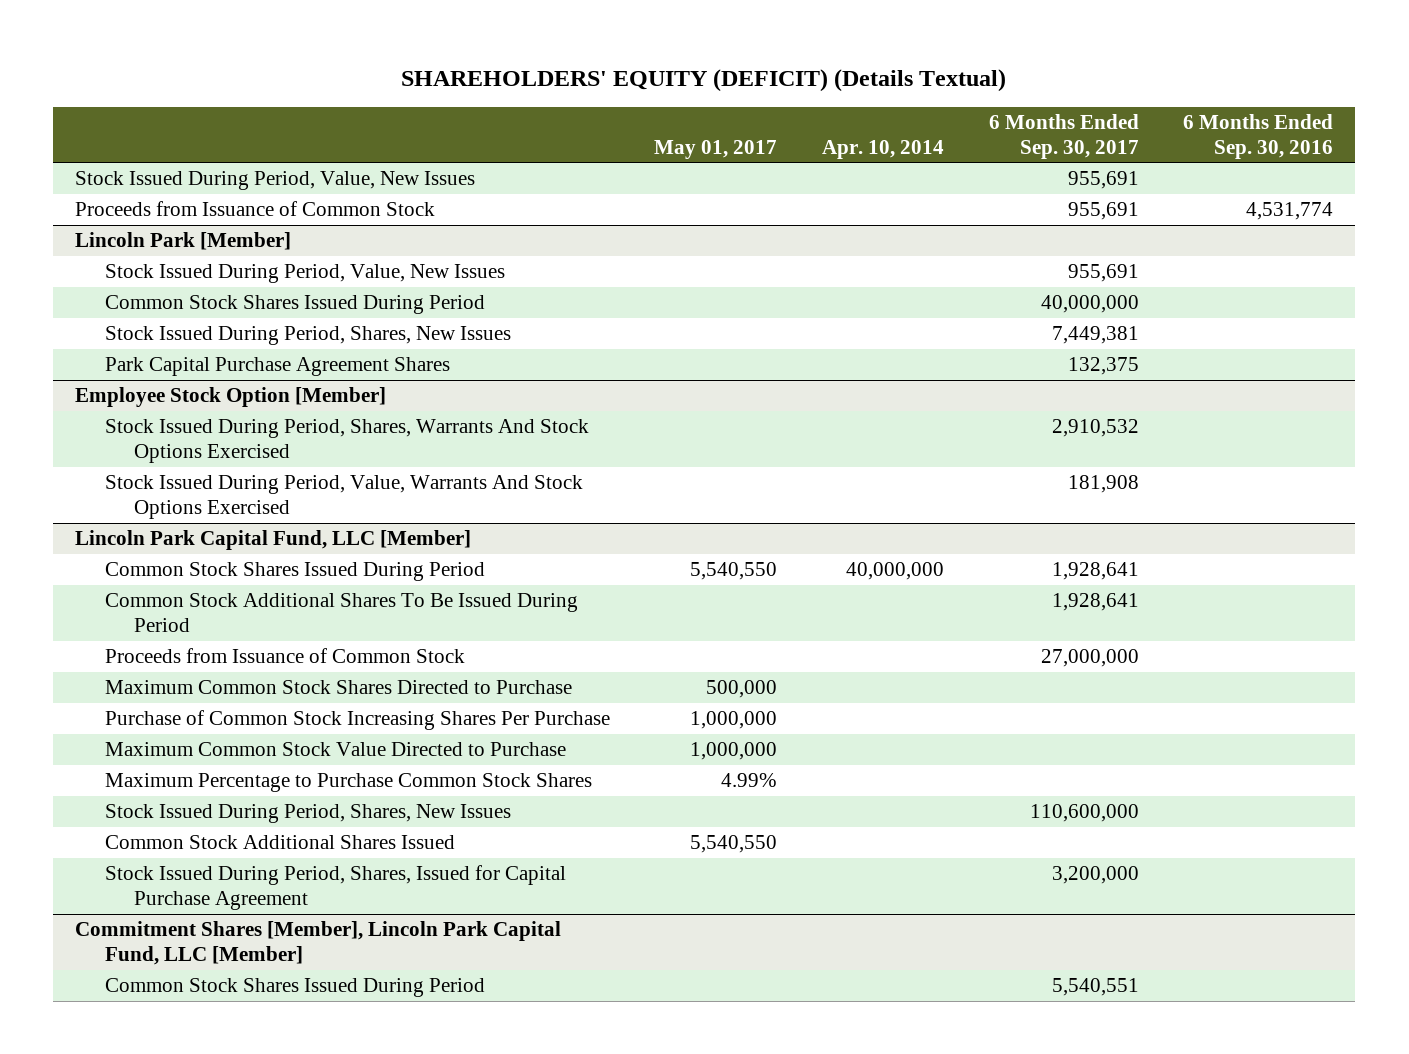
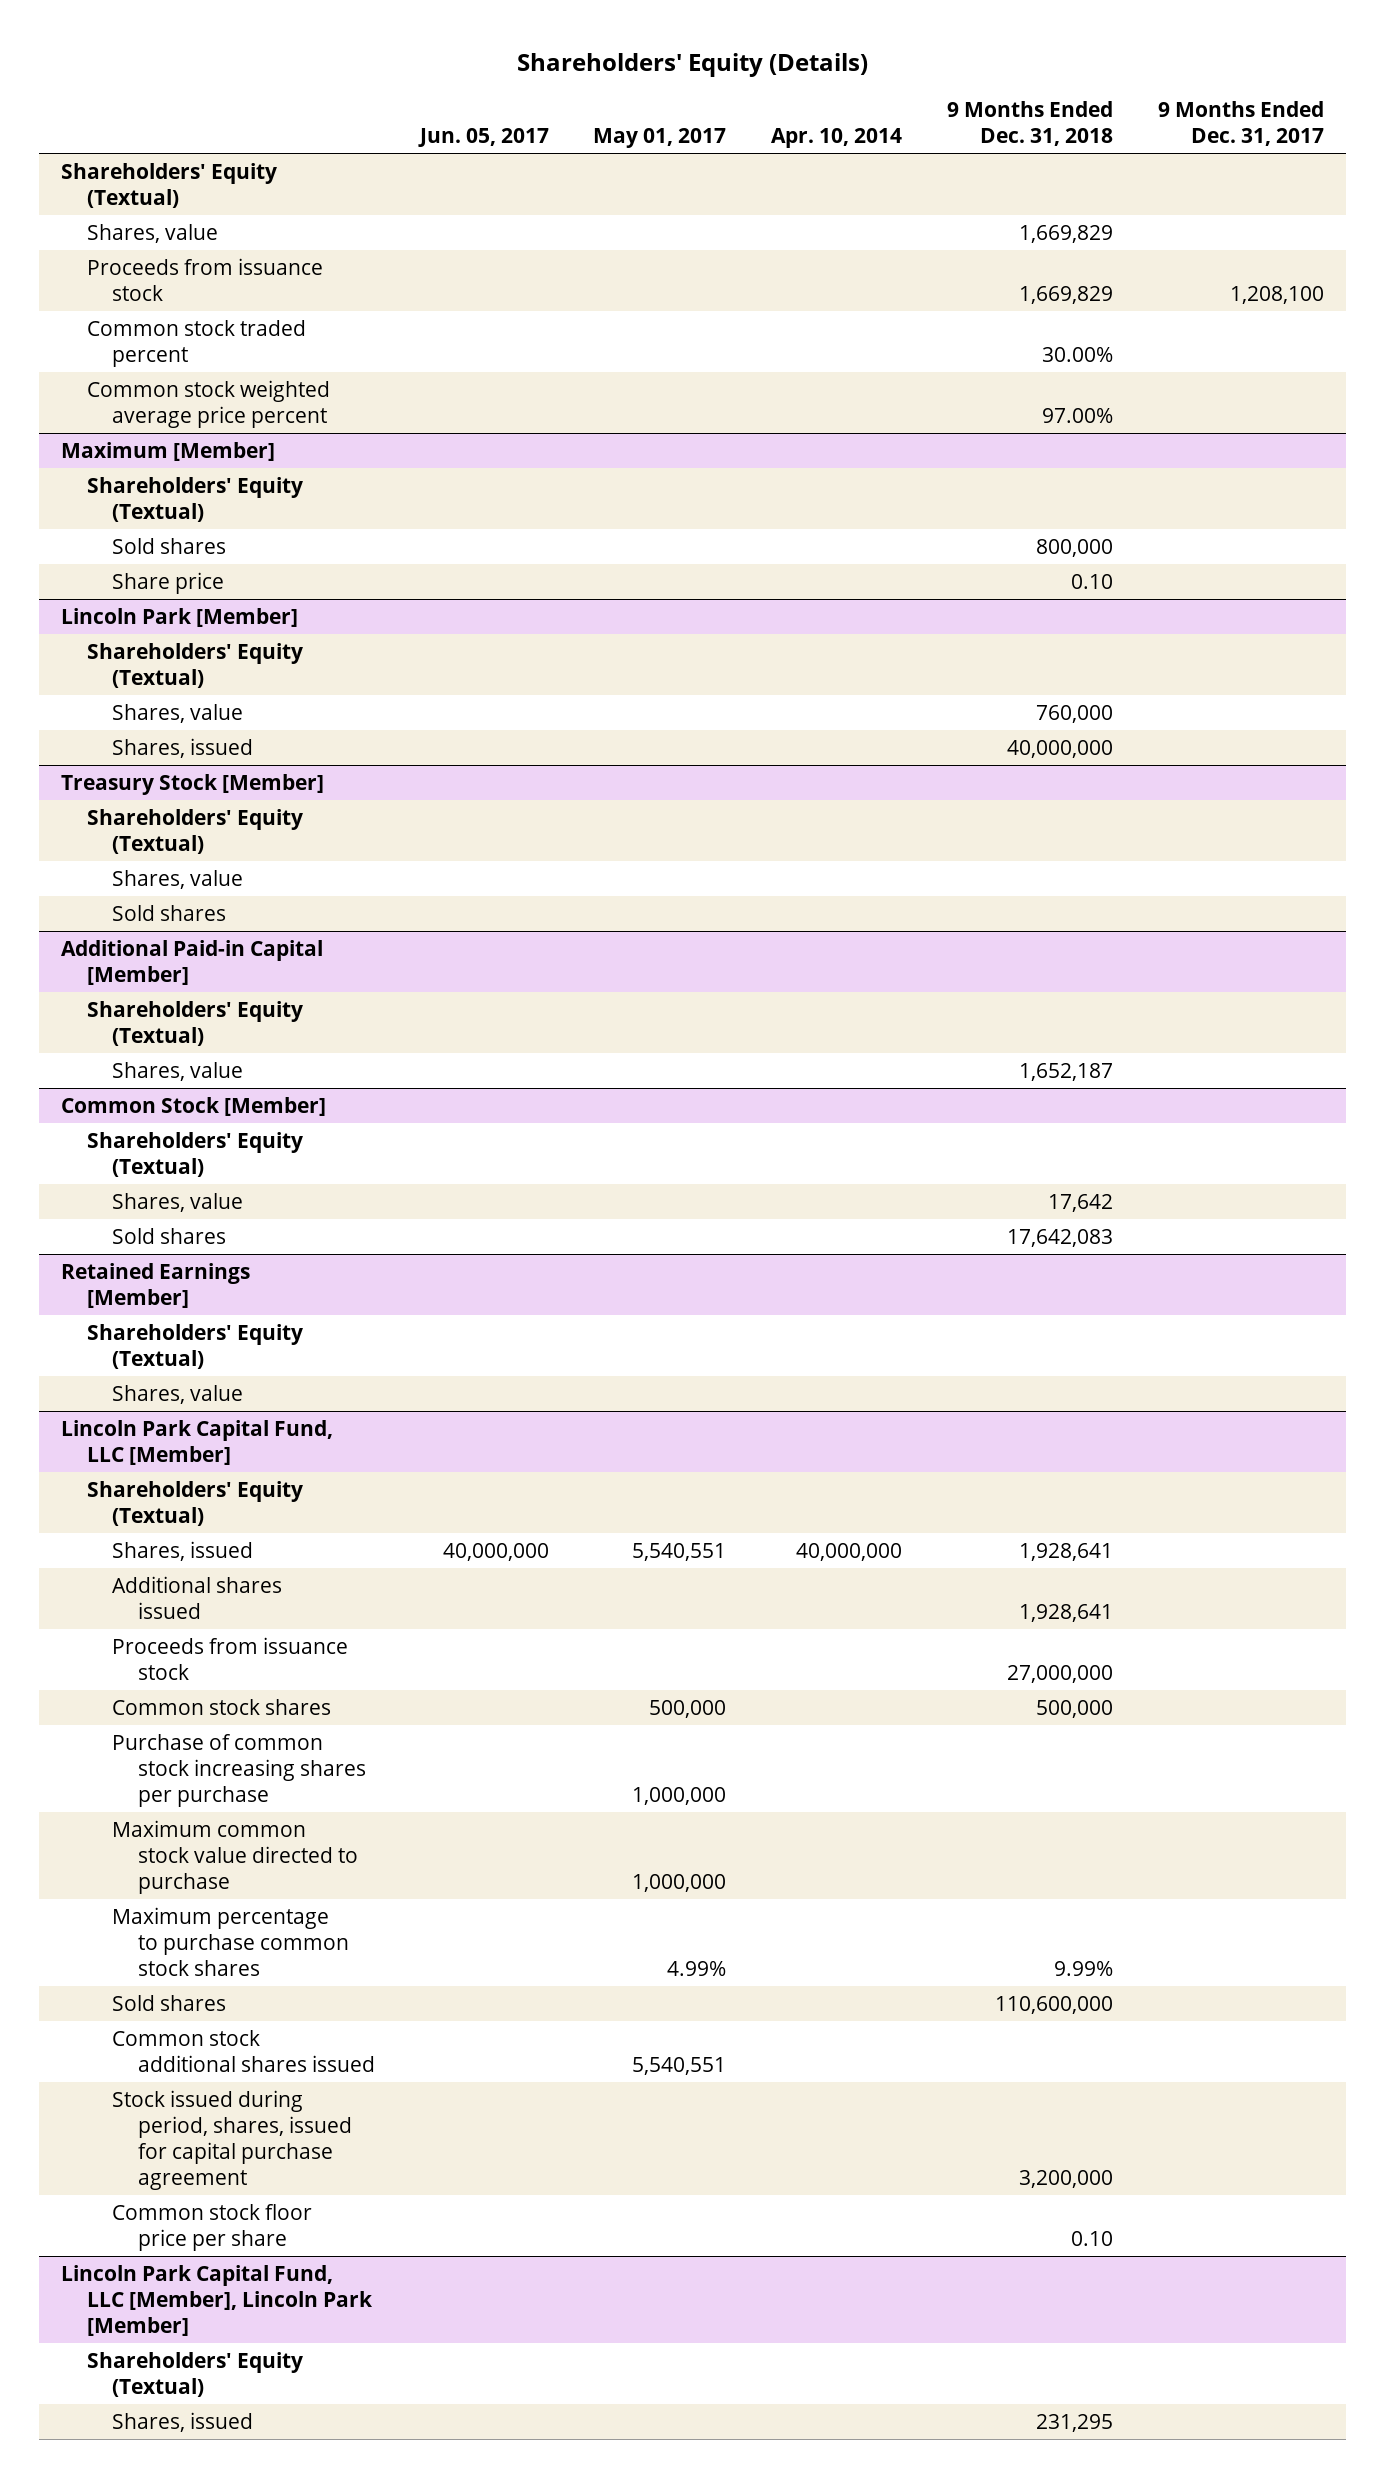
[401,68,1007,92] SHAREHOLDERS' EQUITY (DEFICIT) (Details Textual) -> [516,53,868,78] Shareholders' Equity (Details)
[988,113,1139,159] 6 Months Ended Sep. 30, 2017 -> none
[1183,113,1334,159] 6 Months Ended Sep. 30, 2016 -> none
none -> [417,128,549,148] Jun. 05, 2017
none -> [947,100,1114,147] 9 Months Ended Dec. 31, 2018
none -> [1158,100,1325,147] 9 Months Ended Dec. 31, 2017
none -> [61,162,278,208] Shareholders' Equity (Textual)
[75,171,476,191] Stock Issued During Period, Value, New Issues -> [86,223,218,243] Shares, value
[75,201,436,217] Proceeds from Issuance of Common Stock -> [86,257,323,301] Proceeds from issuance stock
none -> [86,319,306,367] Common stock traded percent
none -> [86,379,330,428] Common stock weighted average price percent
none -> [61,441,276,461] Maximum [Member]
none -> [86,476,303,522] Shareholders' Equity (Textual)
none -> [112,537,227,554] Sold shares
none -> [112,571,225,594] Share price
[104,326,511,346] Stock Issued During Period, Shares, New Issues -> none
[104,357,450,377] Park Capital Purchase Agreement Shares -> none
[75,387,387,408] Employee Stock Option [Member] -> none
[104,419,589,464] Stock Issued During Period, Shares, Warrants And Stock Options Exercised -> none
[104,475,583,520] Stock Issued During Period, Value, Warrants And Stock Options Exercised -> none
none -> [86,642,303,688] Shareholders' Equity (Textual)
[104,264,505,284] Stock Issued During Period, Value, New Issues -> [112,703,244,723] Shares, value
[104,295,485,315] Common Stock Shares Issued During Period -> [112,737,254,758] Shares, issued
none -> [61,773,325,795] Treasury Stock [Member]
none -> [86,808,303,854] Shareholders' Equity (Textual)
none -> [112,869,244,889] Shares, value
none -> [112,904,227,921] Sold shares
none -> [61,939,324,985] Additional Paid-in Capital [Member]
none -> [86,1000,303,1046] Shareholders' Equity (Textual)
none -> [112,1061,244,1081] Shares, value
none -> [61,1096,327,1116] Common Stock [Member]
none -> [86,1131,303,1177] Shareholders' Equity (Textual)
none -> [112,1192,244,1212] Shares, value
none -> [112,1227,227,1244] Sold shares
none -> [61,1262,251,1308] Retained Earnings [Member]
none -> [86,1323,303,1369] Shareholders' Equity (Textual)
none -> [112,1384,244,1404] Shares, value
none -> [86,1480,303,1526] Shareholders' Equity (Textual)
[104,562,485,582] Common Stock Shares Issued During Period -> [112,1540,254,1561] Shares, issued
[690,562,778,581] 5,540,550 -> [632,1542,727,1561] 5,540,551
[104,593,578,633] Common Stock Additional Shares To Be Issued During Period -> [112,1575,283,1619] Additional shares issued
[104,648,465,664] Proceeds from Issuance of Common Stock -> [112,1636,349,1680] Proceeds from issuance stock
[104,680,572,695] Maximum Common Stock Shares Directed to Purchase -> [112,1698,332,1715] Common stock shares
[104,710,610,731] Purchase of Common Stock Increasing Shares Per Purchase -> [112,1733,366,1807] Purchase of common stock increasing shares per purchase
[104,742,566,757] Maximum Common Stock Value Directed to Purchase -> [112,1819,358,1894] Maximum common stock value directed to purchase
[104,773,592,793] Maximum Percentage to Purchase Common Stock Shares -> [112,1906,349,1976] Maximum percentage to purchase common stock shares
[104,804,511,824] Stock Issued During Period, Shares, New Issues -> [112,1994,227,2011] Sold shares
[104,835,455,850] Common Stock Additional Shares Issued -> [112,2029,375,2072] Common stock additional shares issued
[690,835,778,854] 5,540,550 -> [632,2056,727,2075] 5,540,551
[104,865,566,911] Stock Issued During Period, Shares, Issued for Capital Purchase Agreement -> [112,2089,352,2191] Stock issued during period, shares, issued for capital purchase agreement
none -> [112,2203,313,2251] Common stock floor price per share
[75,921,562,966] Commitment Shares [Member], Lincoln Park Capital Fund, LLC [Member] -> [61,2264,373,2336] Lincoln Park Capital Fund, LLC [Member], Lincoln Park [Member]
none -> [86,2351,303,2397] Shareholders' Equity (Textual)
[104,978,485,998] Common Stock Shares Issued During Period -> [112,2411,254,2432] Shares, issued

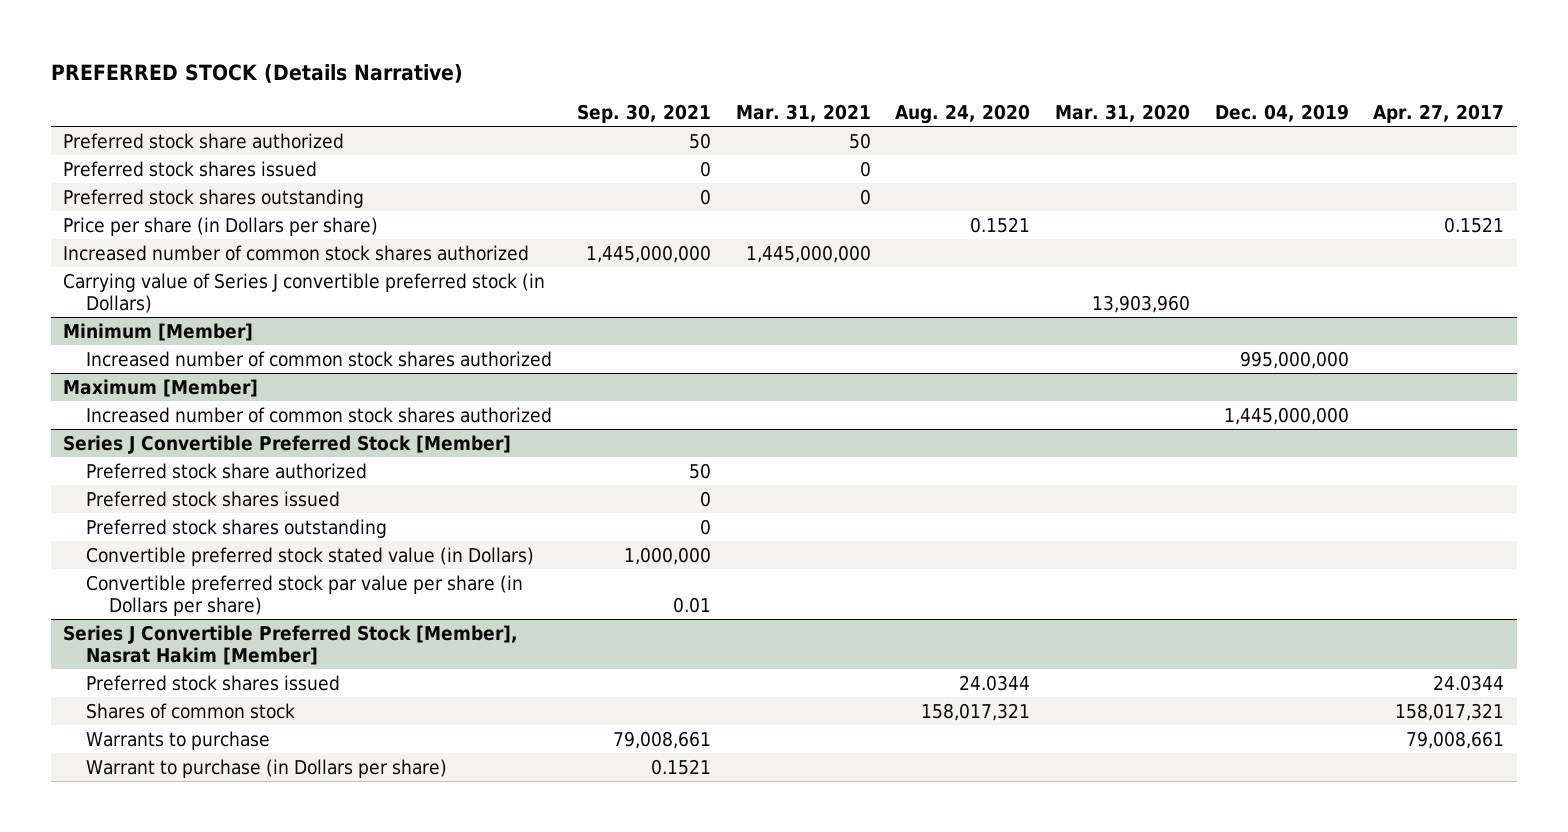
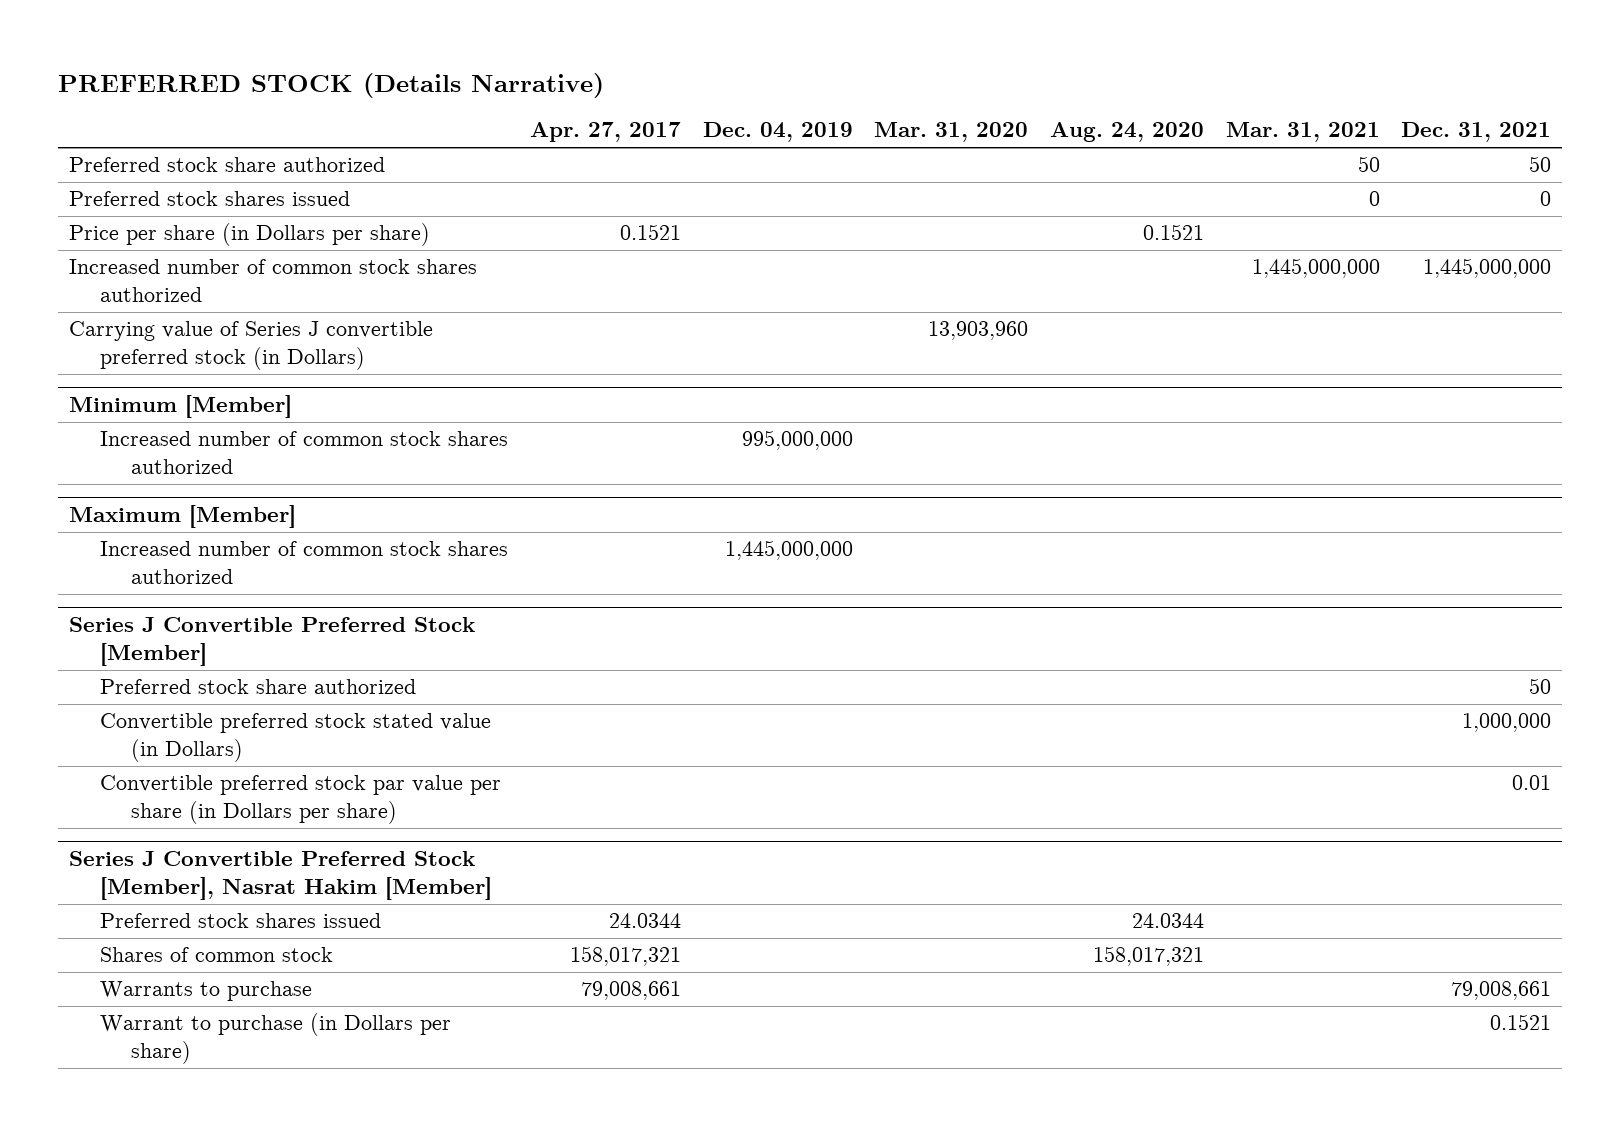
[576,103,711,123] Sep. 30, 2021 -> none
none -> [1401,122,1552,143] Dec. 31, 2021
[63,188,365,208] Preferred stock shares outstanding -> none
[86,490,341,507] Preferred stock shares issued -> none
[86,518,388,538] Preferred stock shares outstanding -> none

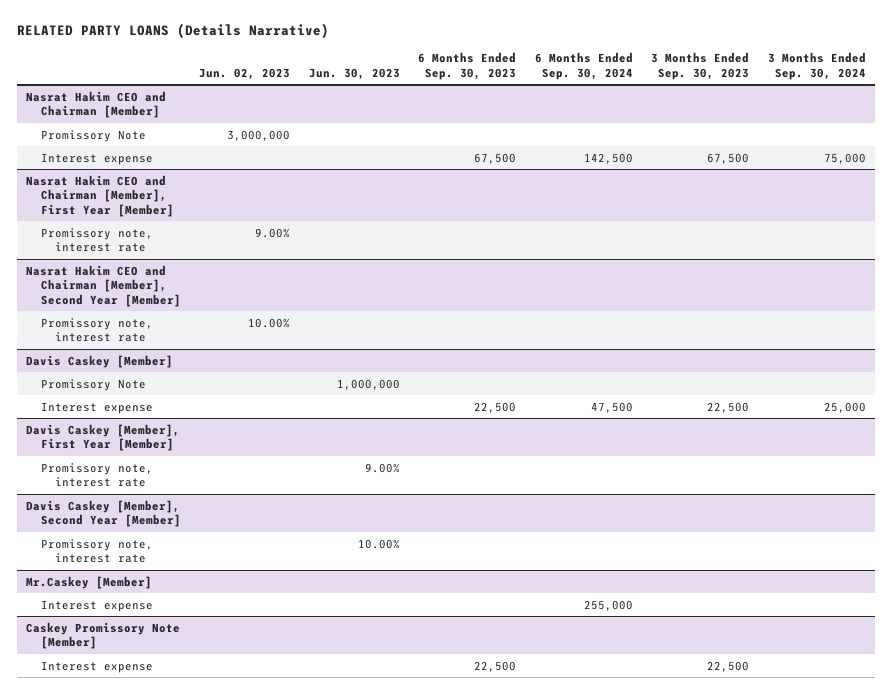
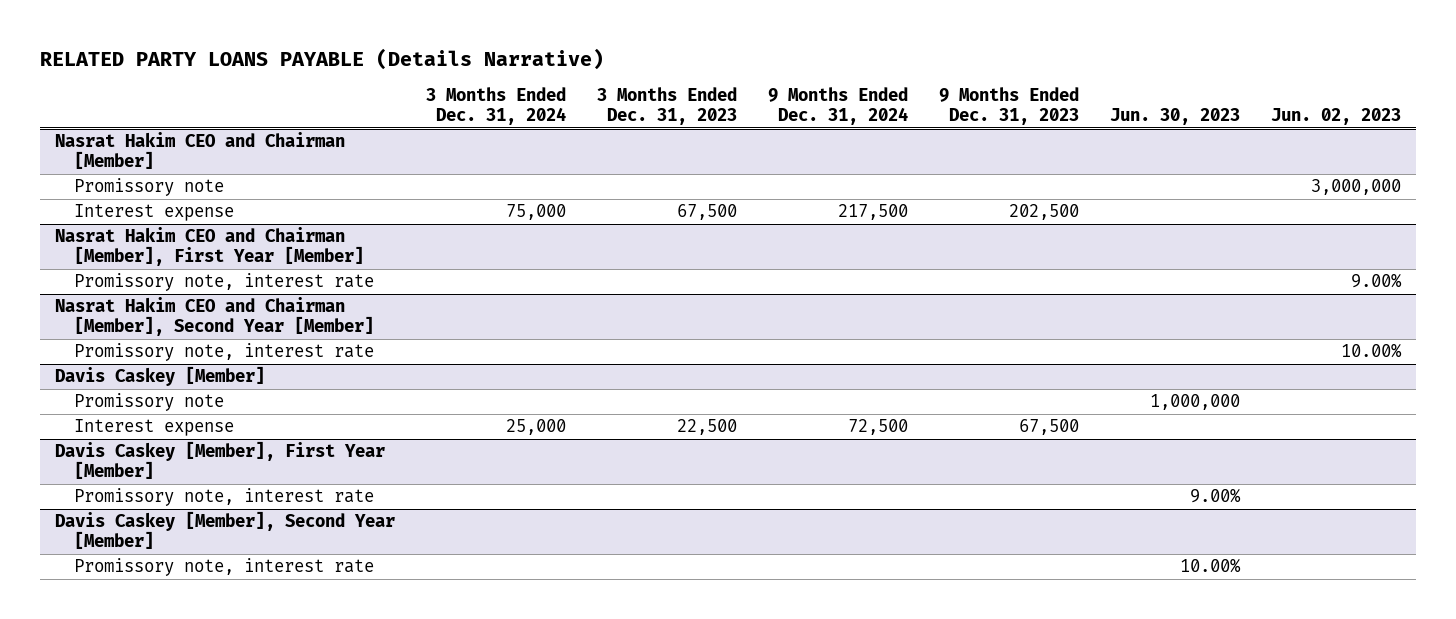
[16,22,329,39] RELATED PARTY LOANS (Details Narrative) -> [39,47,604,70] RELATED PARTY LOANS PAYABLE (Details Narrative)
[418,52,517,80] 6 Months Ended Sep. 30, 2023 -> none
[534,52,633,80] 6 Months Ended Sep. 30, 2024 -> none
[651,52,750,80] 3 Months Ended Sep. 30, 2023 -> none
[767,52,866,80] 3 Months Ended Sep. 30, 2024 -> none
none -> [425,86,566,126] 3 Months Ended Dec. 31, 2024
none -> [596,86,737,126] 3 Months Ended Dec. 31, 2023
none -> [767,86,908,126] 9 Months Ended Dec. 31, 2024
none -> [938,86,1079,126] 9 Months Ended Dec. 31, 2023
[40,129,146,142] Promissory Note -> [73,178,224,197] Promissory note
[40,378,146,391] Promissory Note -> [73,393,224,412] Promissory note
[25,575,152,589] Mr.Caskey [Member] -> none
[40,599,153,612] Interest expense -> none
[25,621,180,650] Caskey Promissory Note [Member] -> none
[40,660,153,673] Interest expense -> none

